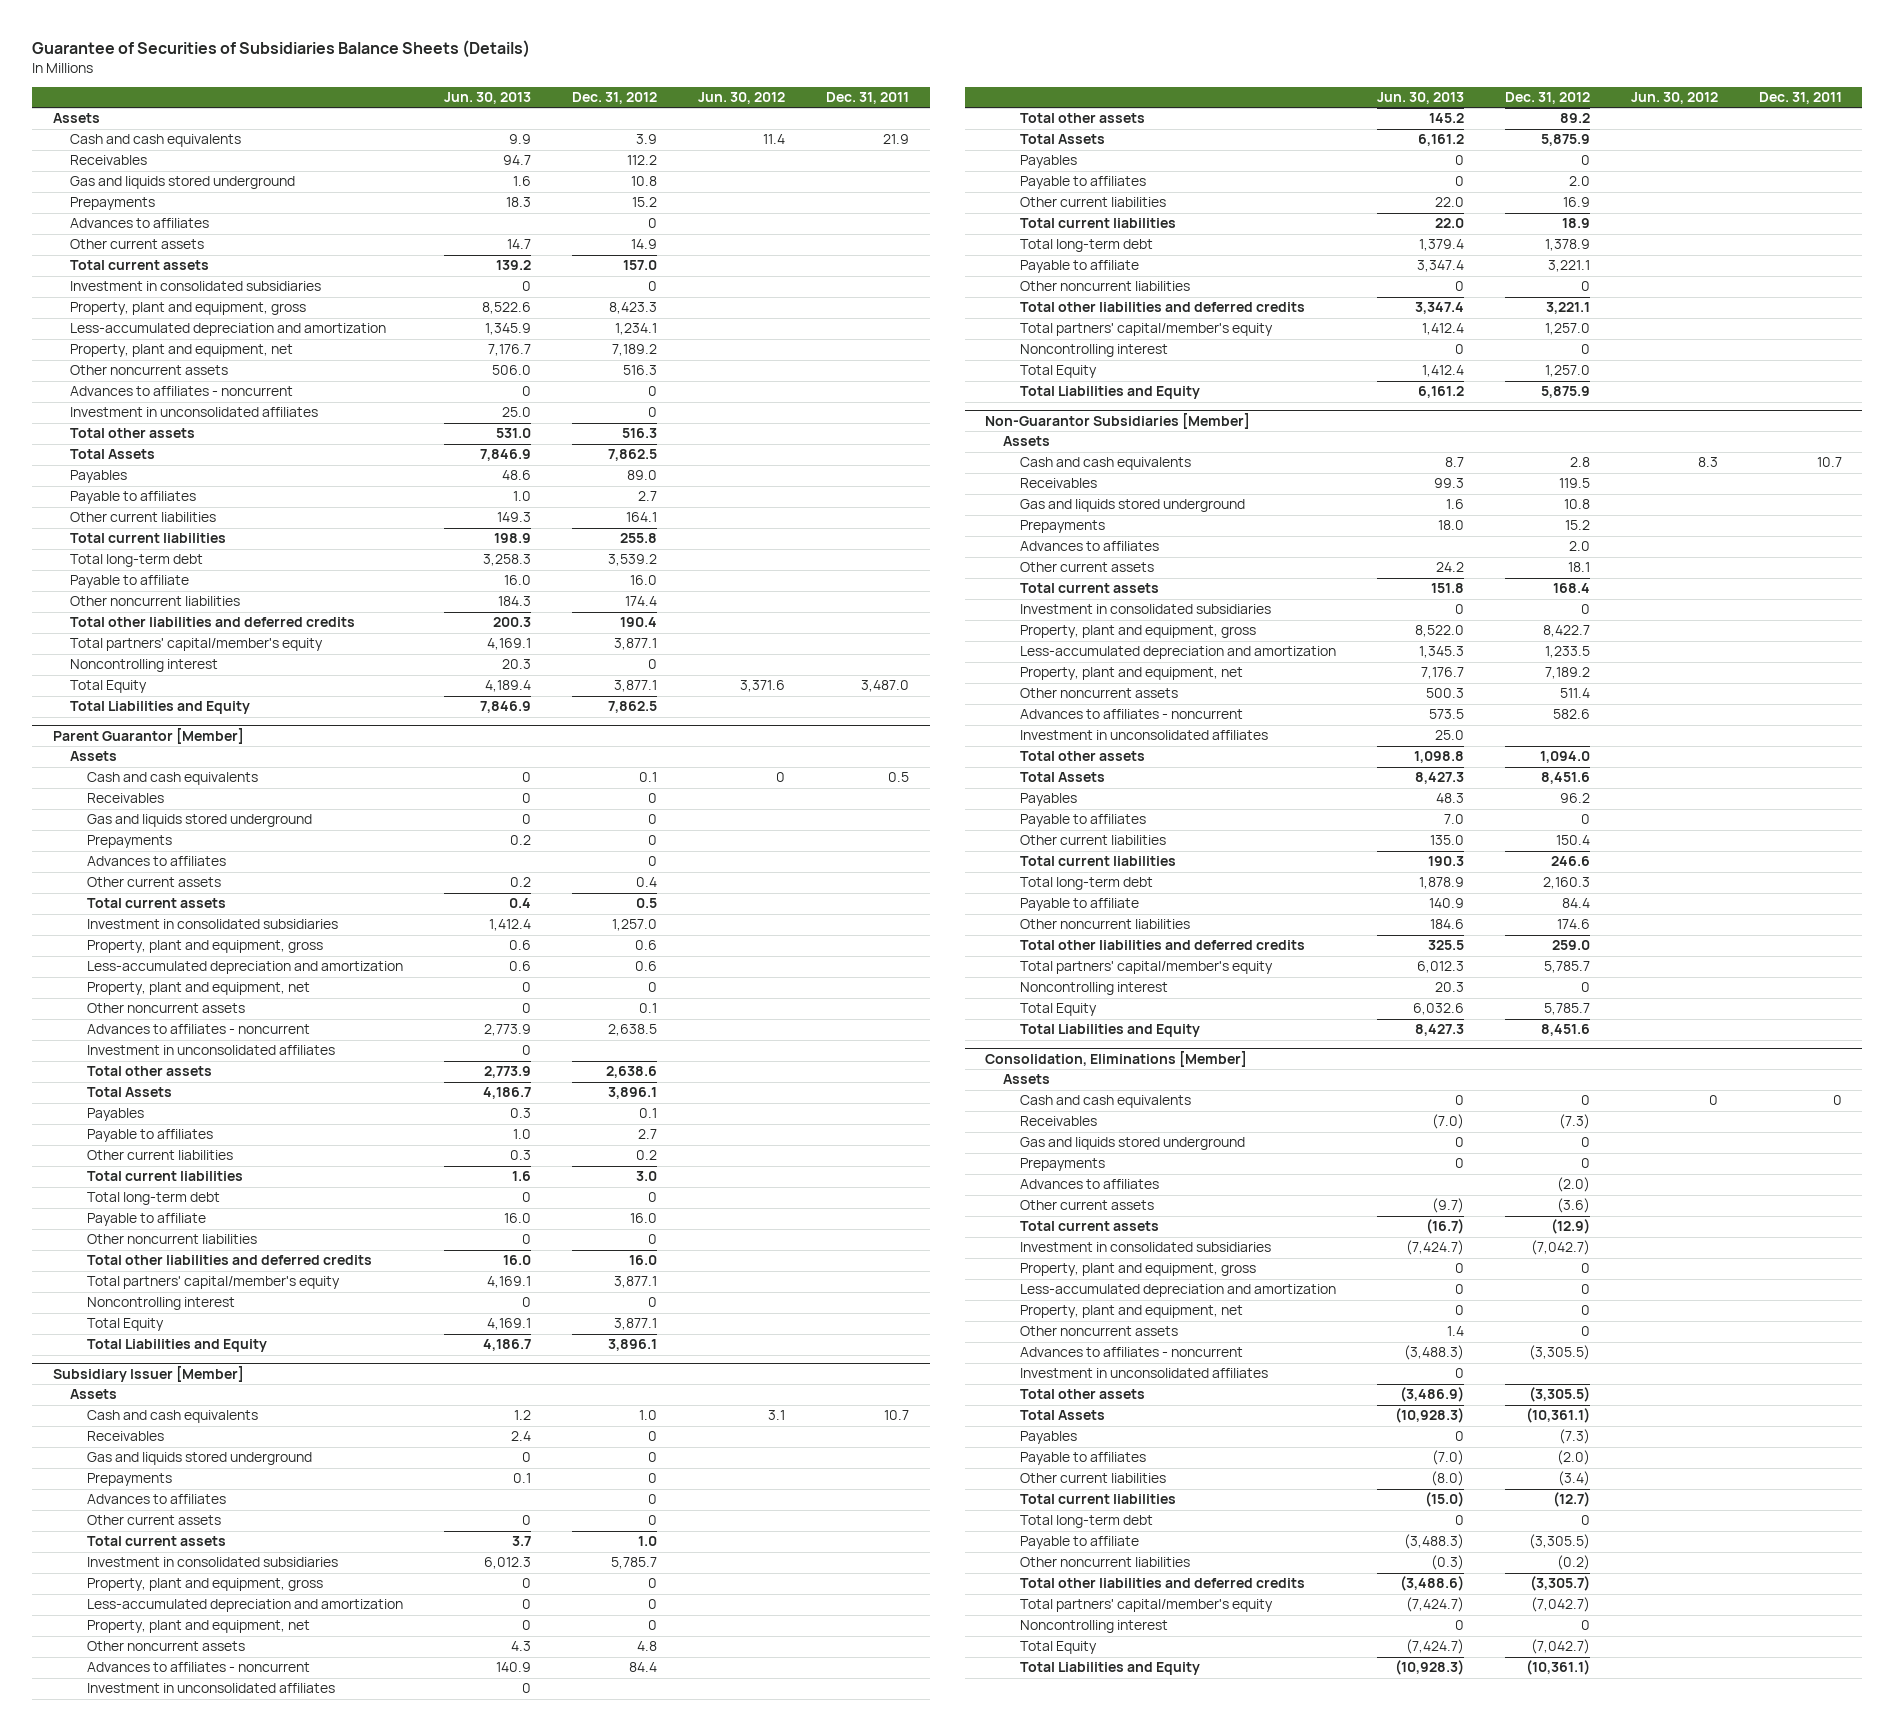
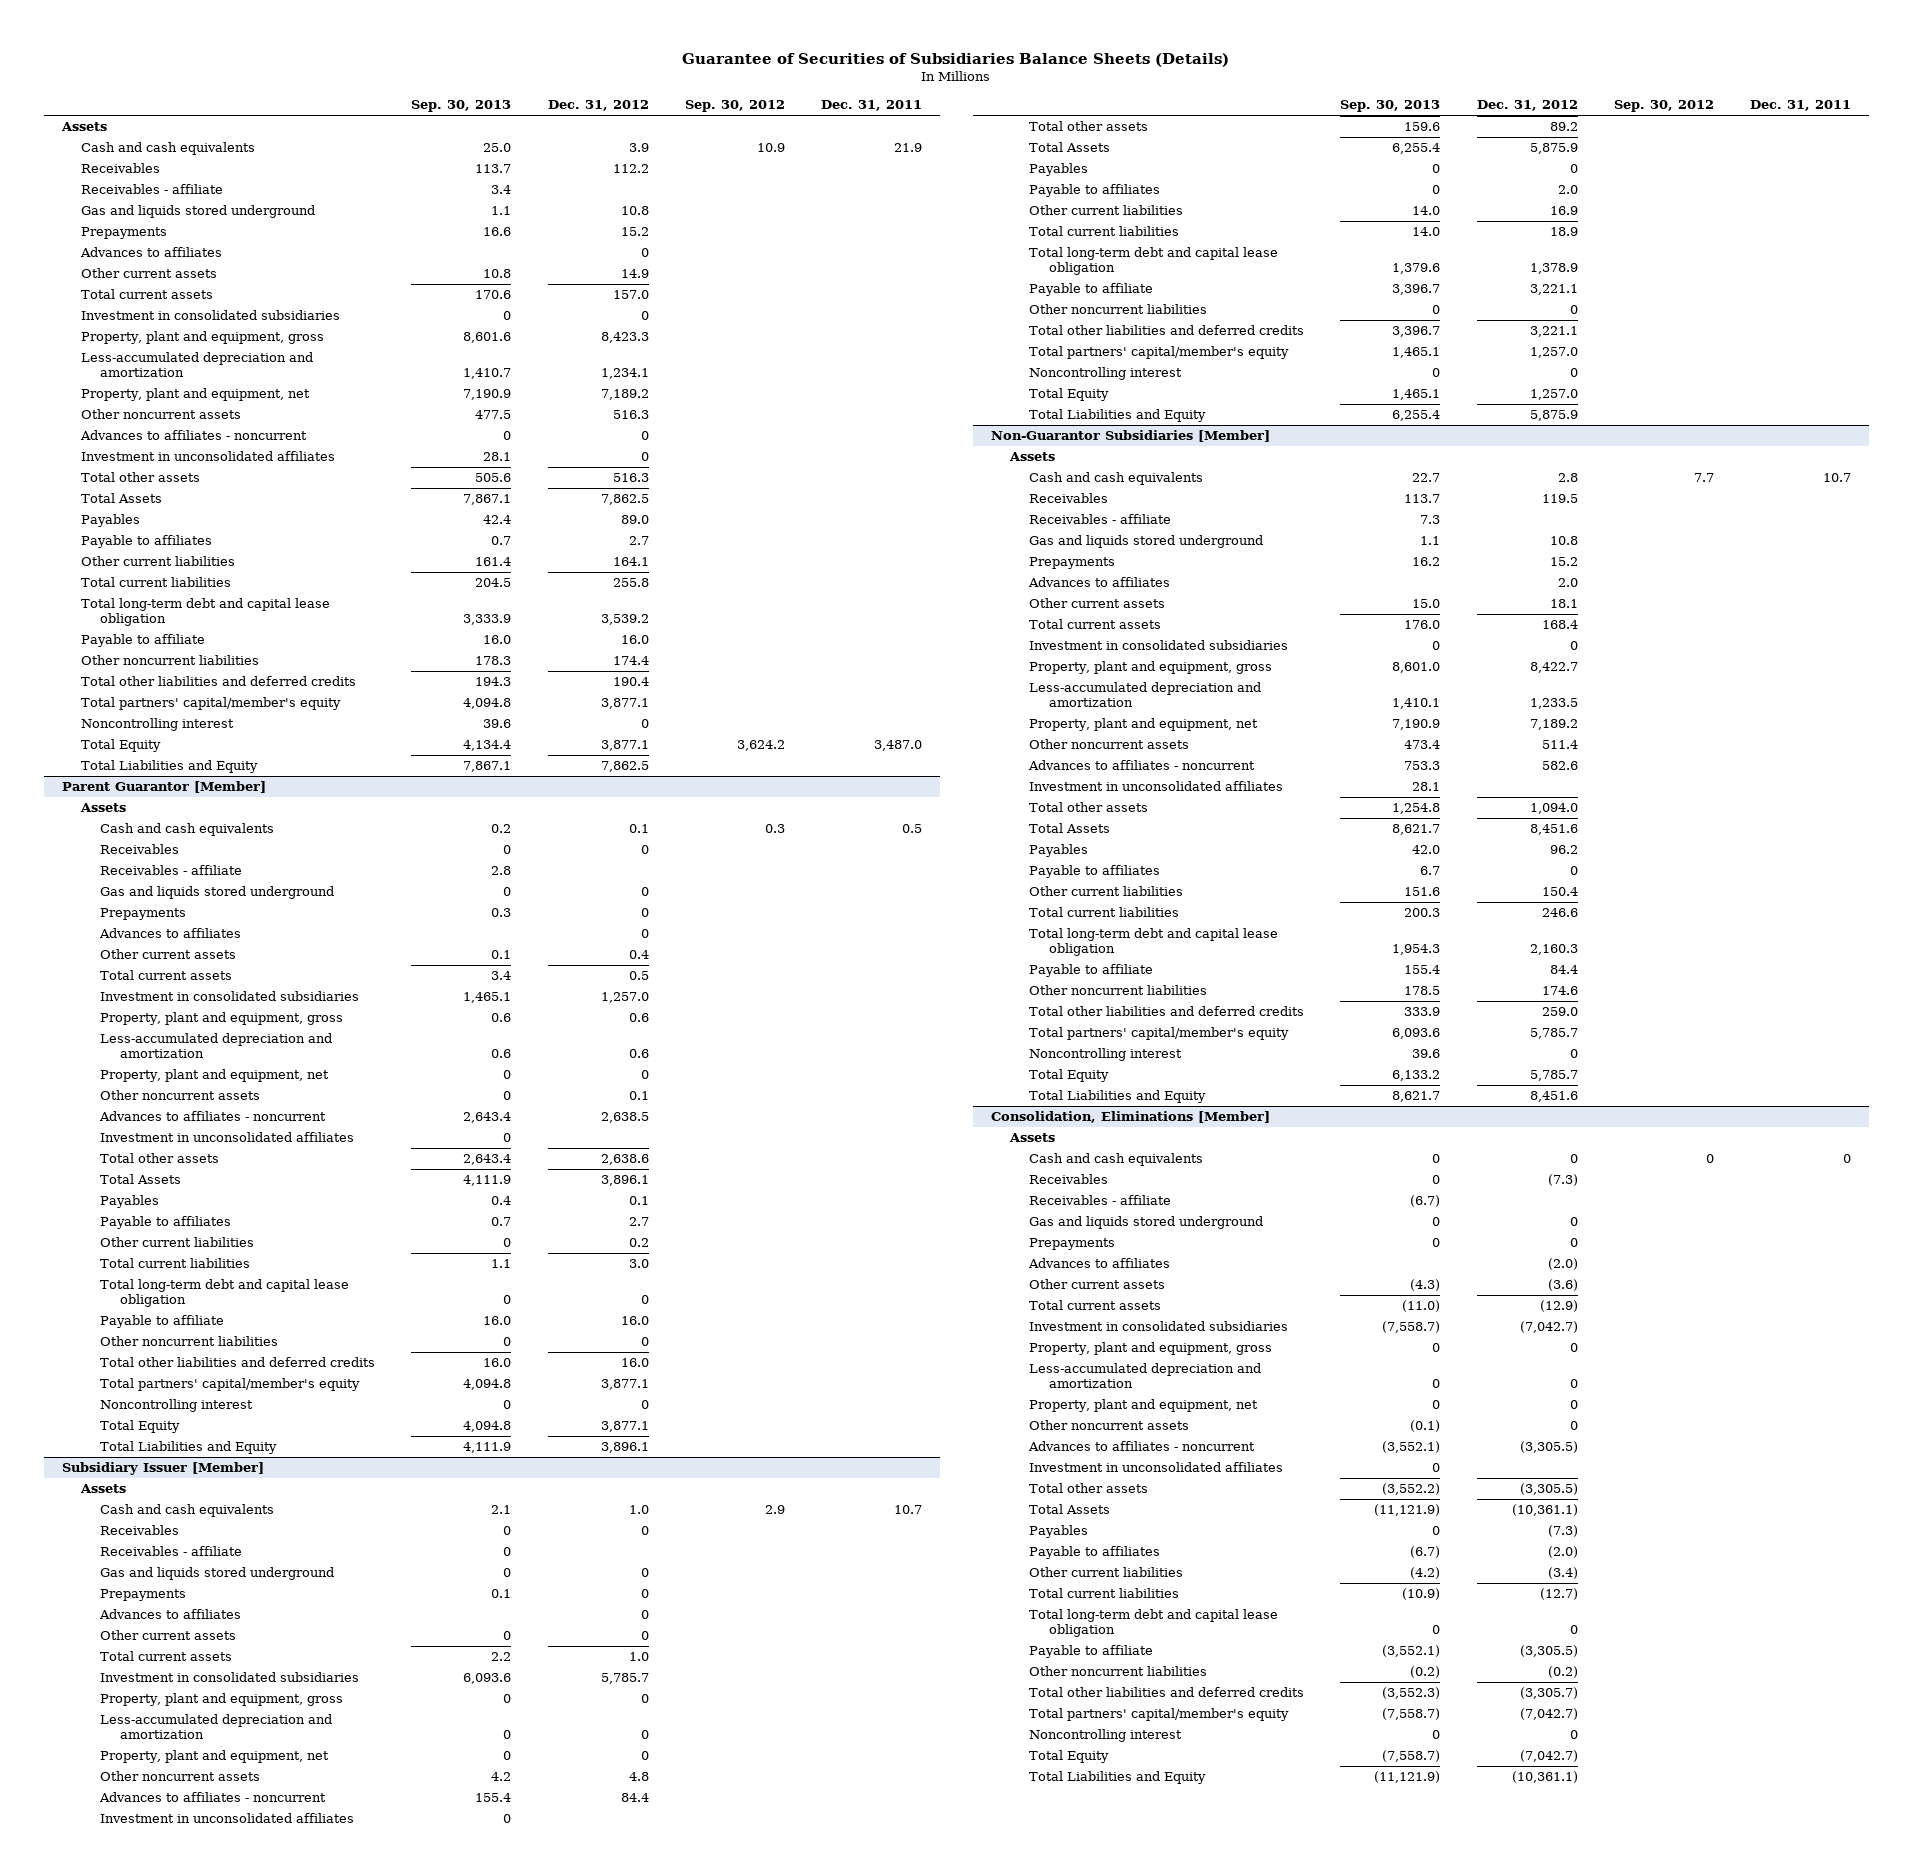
[444,92,532,105] Jun. 30, 2013 -> none
[698,92,786,105] Jun. 30, 2012 -> none
none -> [411,100,512,113] Sep. 30, 2013
none -> [684,100,785,113] Sep. 30, 2012
none -> [80,184,223,195] Receivables - affiliate
[70,554,204,568] Total long-term debt -> [80,598,330,627] Total long-term debt and capital lease obligation
none -> [100,865,243,876] Receivables - affiliate
[87,1192,221,1206] Total long-term debt -> [100,1279,350,1308] Total long-term debt and capital lease obligation
none -> [100,1546,243,1557] Receivables - affiliate
[1020,239,1154,253] Total long-term debt -> [1029,247,1279,276] Total long-term debt and capital lease obligation
none -> [1029,514,1172,525] Receivables - affiliate
[1020,877,1154,891] Total long-term debt -> [1029,928,1279,957] Total long-term debt and capital lease obligation
none -> [1029,1195,1172,1206] Receivables - affiliate
[1020,1515,1154,1529] Total long-term debt -> [1029,1609,1279,1638] Total long-term debt and capital lease obligation

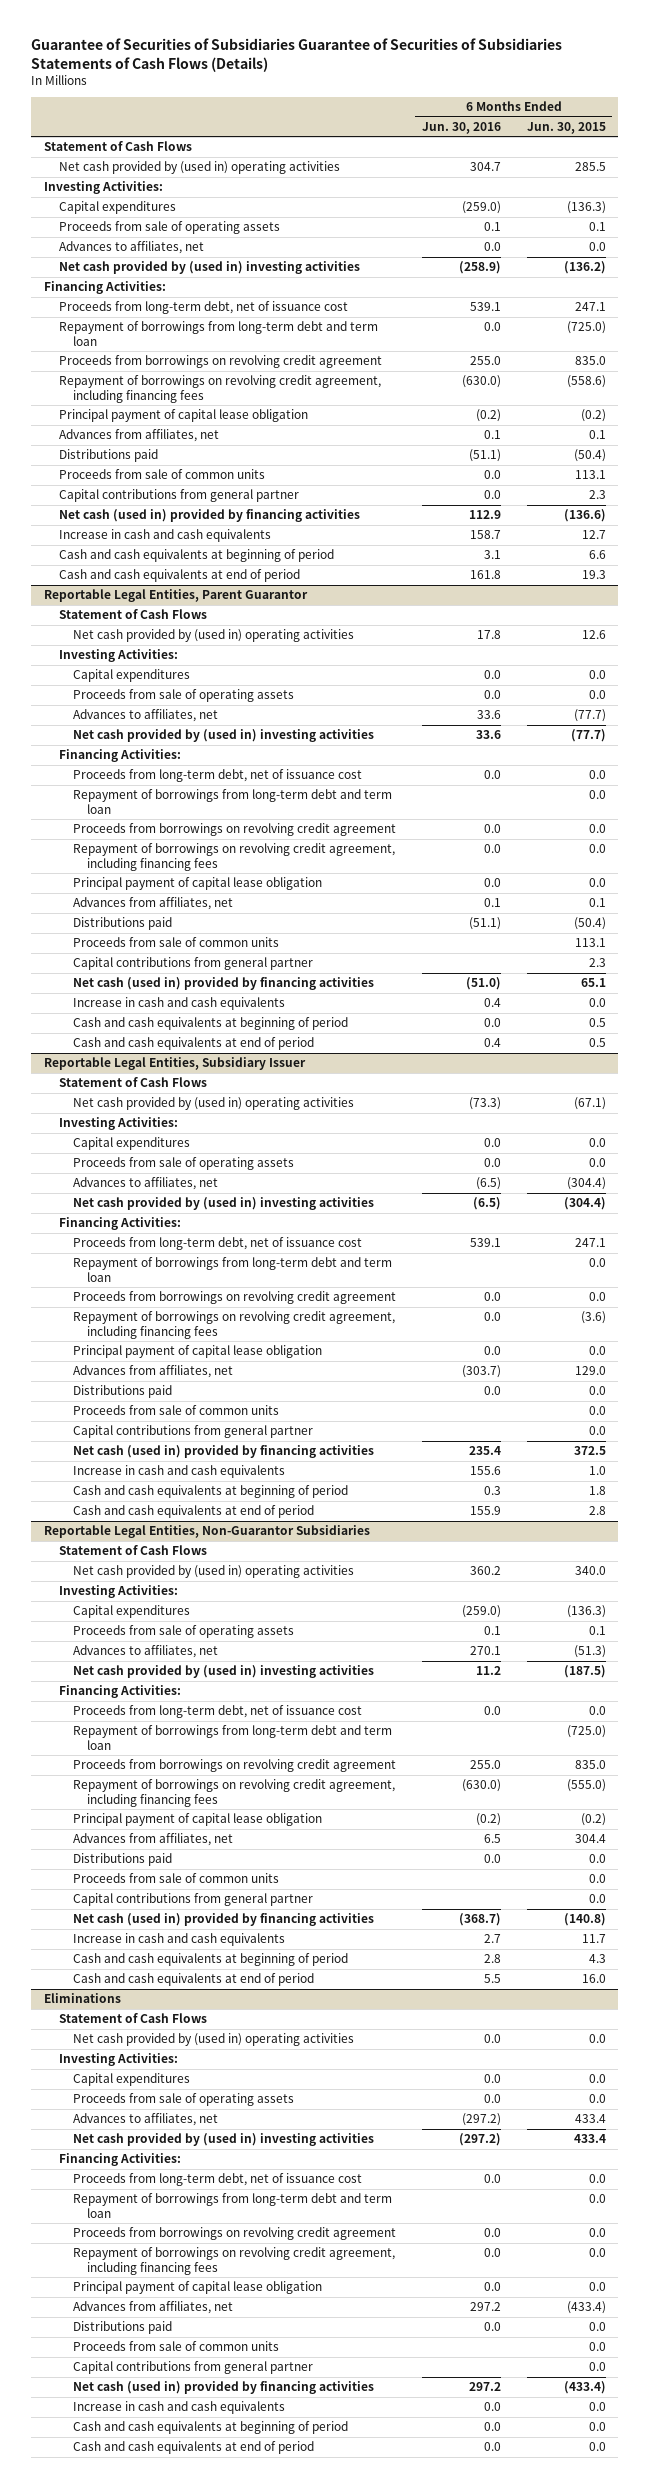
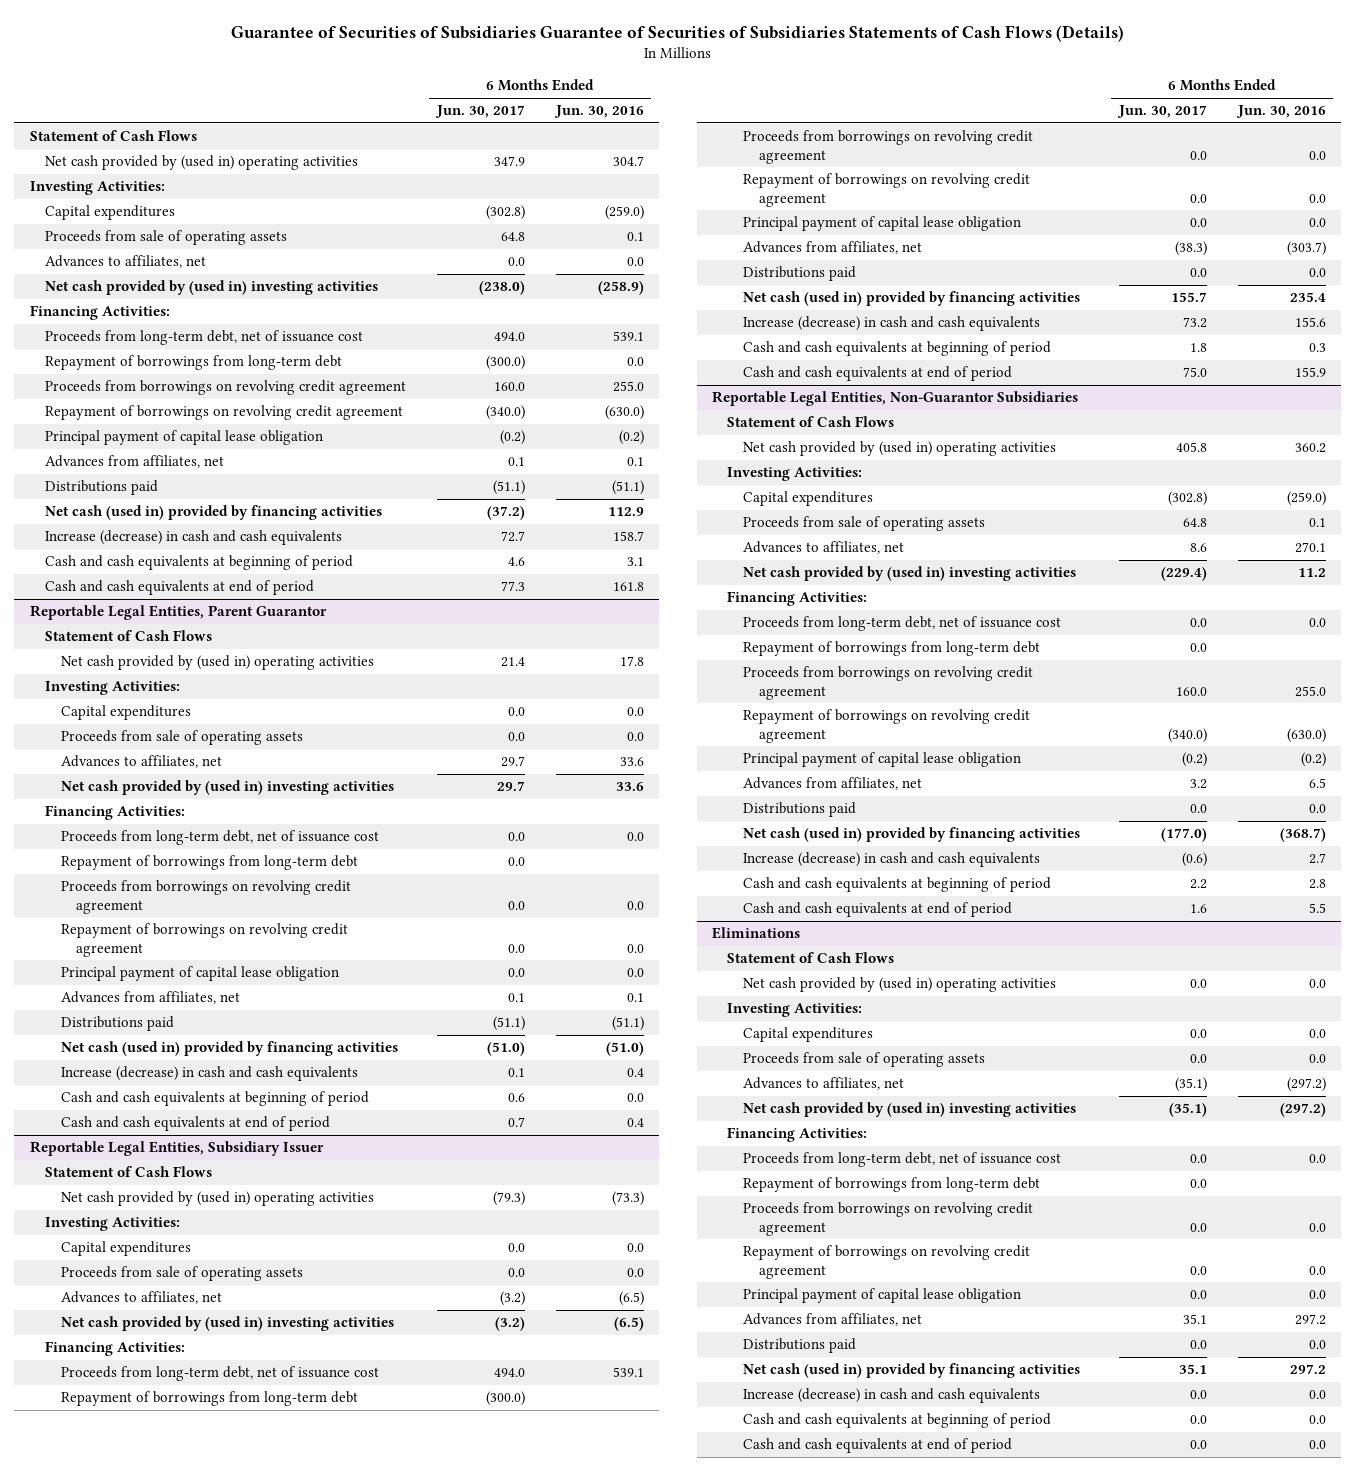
[526,121,606,134] Jun. 30, 2015 -> none
none -> [434,105,525,119] Jun. 30, 2017
[58,321,378,346] Repayment of borrowings from long-term debt and term loan -> [45,355,343,371] Repayment of borrowings from long-term debt
[58,375,381,403] Repayment of borrowings on revolving credit agreement, including financing fees -> [45,405,404,421] Repayment of borrowings on revolving credit agreement
[58,469,265,480] Proceeds from sale of common units -> none
[58,489,299,503] Capital contributions from general partner -> none
[58,529,271,543] Increase in cash and cash equivalents -> [45,530,343,546] Increase (decrease) in cash and cash equivalents
[72,789,392,814] Repayment of borrowings from long-term debt and term loan -> [60,855,358,871] Repayment of borrowings from long-term debt
[72,843,395,871] Repayment of borrowings on revolving credit agreement, including financing fees -> [60,923,348,957] Repayment of borrowings on revolving credit agreement
[72,937,279,948] Proceeds from sale of common units -> none
[72,957,313,971] Capital contributions from general partner -> none
[72,997,285,1011] Increase in cash and cash equivalents -> [60,1066,358,1082] Increase (decrease) in cash and cash equivalents
[72,1257,392,1282] Repayment of borrowings from long-term debt and term loan -> [60,1391,358,1407] Repayment of borrowings from long-term debt
[72,1311,395,1339] Repayment of borrowings on revolving credit agreement, including financing fees -> [743,173,1031,207] Repayment of borrowings on revolving credit agreement
[72,1405,279,1416] Proceeds from sale of common units -> none
[72,1425,313,1439] Capital contributions from general partner -> none
[72,1465,285,1479] Increase in cash and cash equivalents -> [743,316,1041,332] Increase (decrease) in cash and cash equivalents
[72,1725,392,1750] Repayment of borrowings from long-term debt and term loan -> [743,641,1041,657] Repayment of borrowings from long-term debt
[72,1779,395,1807] Repayment of borrowings on revolving credit agreement, including financing fees -> [743,709,1031,743] Repayment of borrowings on revolving credit agreement
[72,1873,279,1884] Proceeds from sale of common units -> none
[72,1893,313,1907] Capital contributions from general partner -> none
[72,1933,285,1947] Increase in cash and cash equivalents -> [743,852,1041,868] Increase (decrease) in cash and cash equivalents
[72,2193,392,2218] Repayment of borrowings from long-term debt and term loan -> [743,1177,1041,1193] Repayment of borrowings from long-term debt
[72,2247,395,2275] Repayment of borrowings on revolving credit agreement, including financing fees -> [743,1245,1031,1279] Repayment of borrowings on revolving credit agreement
[72,2341,279,2352] Proceeds from sale of common units -> none
[72,2361,313,2375] Capital contributions from general partner -> none
[72,2401,285,2415] Increase in cash and cash equivalents -> [743,1388,1041,1404] Increase (decrease) in cash and cash equivalents

